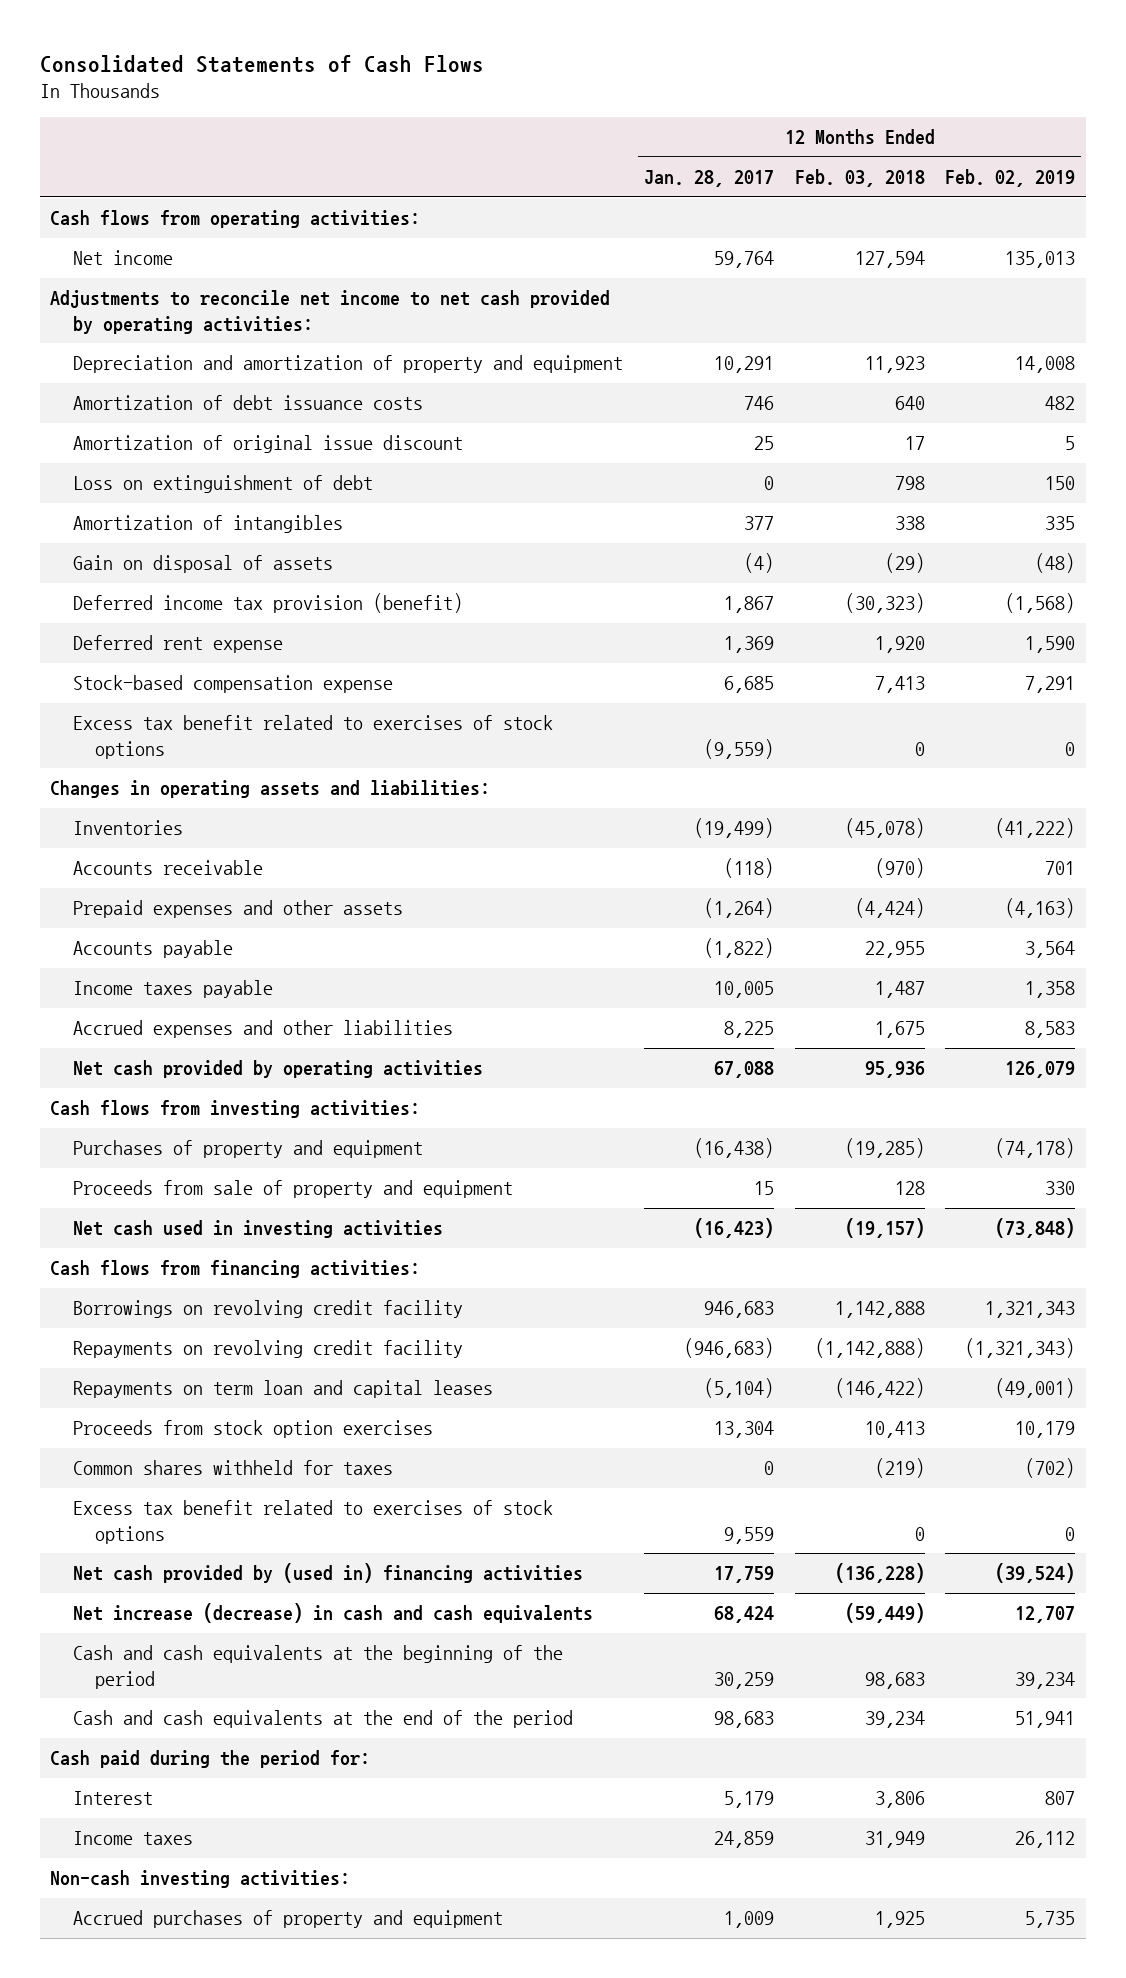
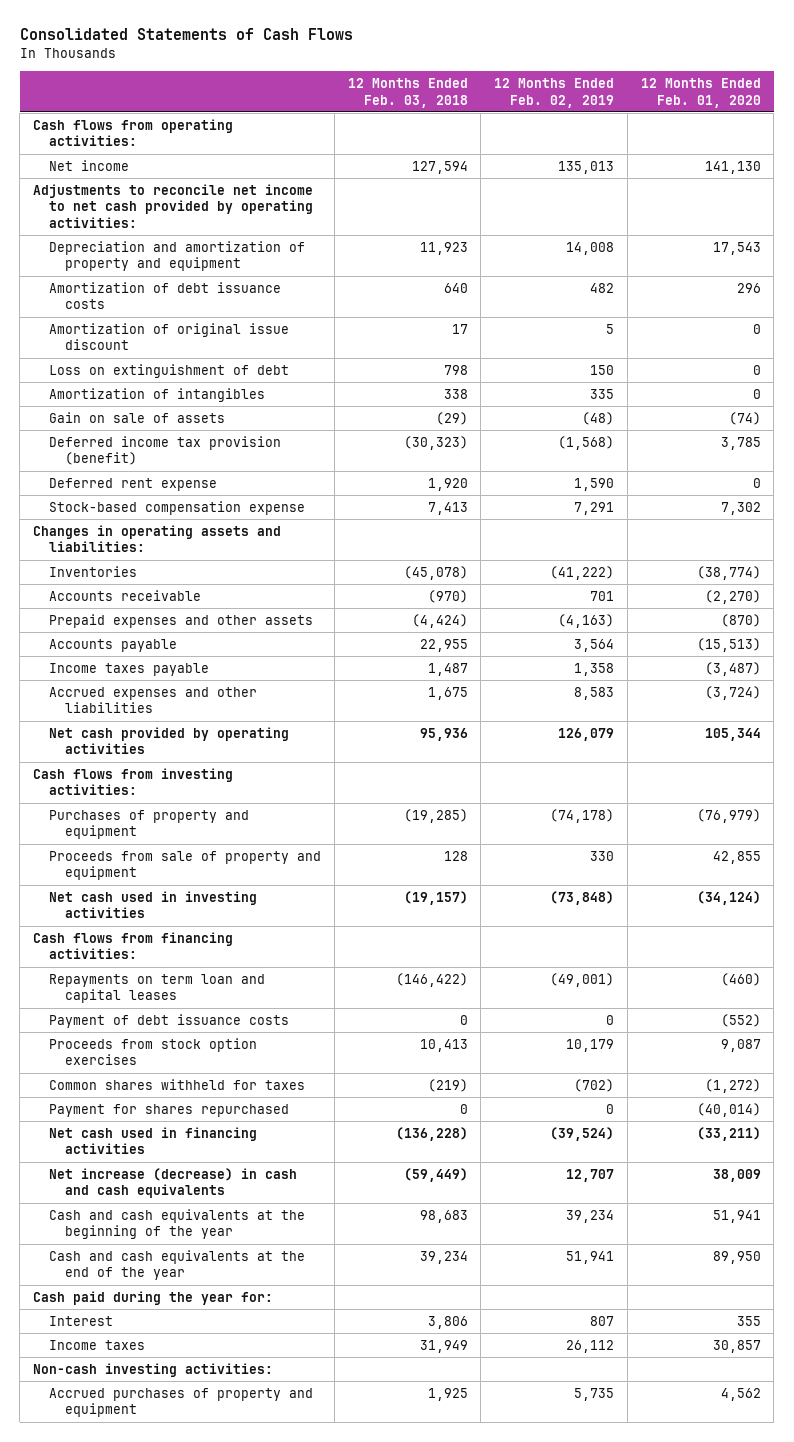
[643,170,774,188] Jan. 28, 2017 -> none
none -> [640,78,761,108] 12 Months Ended Feb. 01, 2020
[72,555,333,574] Gain on disposal of assets -> [49,411,226,423] Gain on sale of assets
[72,715,553,759] Excess tax benefit related to exercises of stock options -> none
[72,1300,463,1319] Borrowings on revolving credit facility -> none
[72,1340,463,1359] Repayments on revolving credit facility -> none
none -> [49,1013,290,1028] Payment of debt issuance costs
[72,1500,553,1544] Excess tax benefit related to exercises of stock options -> none
none -> [49,1103,290,1117] Payment for shares repurchased
[72,1563,583,1584] Net cash provided by (used in) financing activities -> [49,1126,258,1155] Net cash used in financing activities
[72,1645,563,1689] Cash and cash equivalents at the beginning of the period -> [49,1208,306,1240] Cash and cash equivalents at the beginning of the year
[72,1710,573,1729] Cash and cash equivalents at the end of the period -> [49,1249,306,1281] Cash and cash equivalents at the end of the year
[50,1750,371,1769] Cash paid during the period for: -> [32,1290,273,1305] Cash paid during the year for:

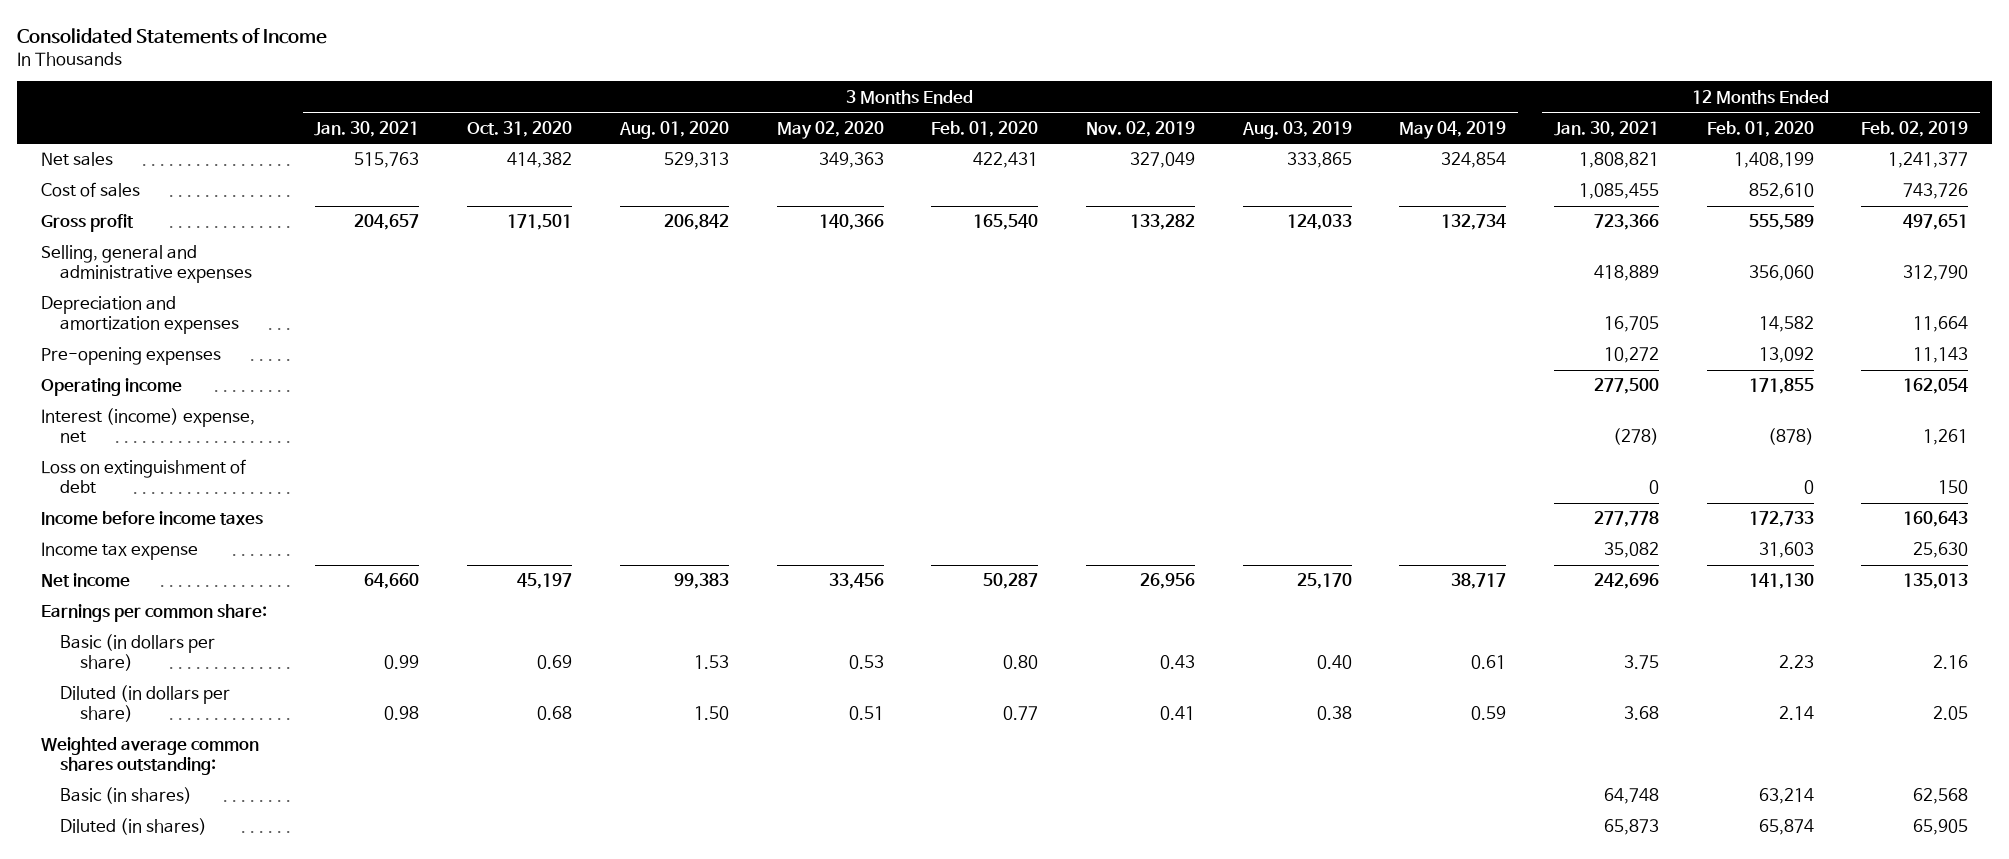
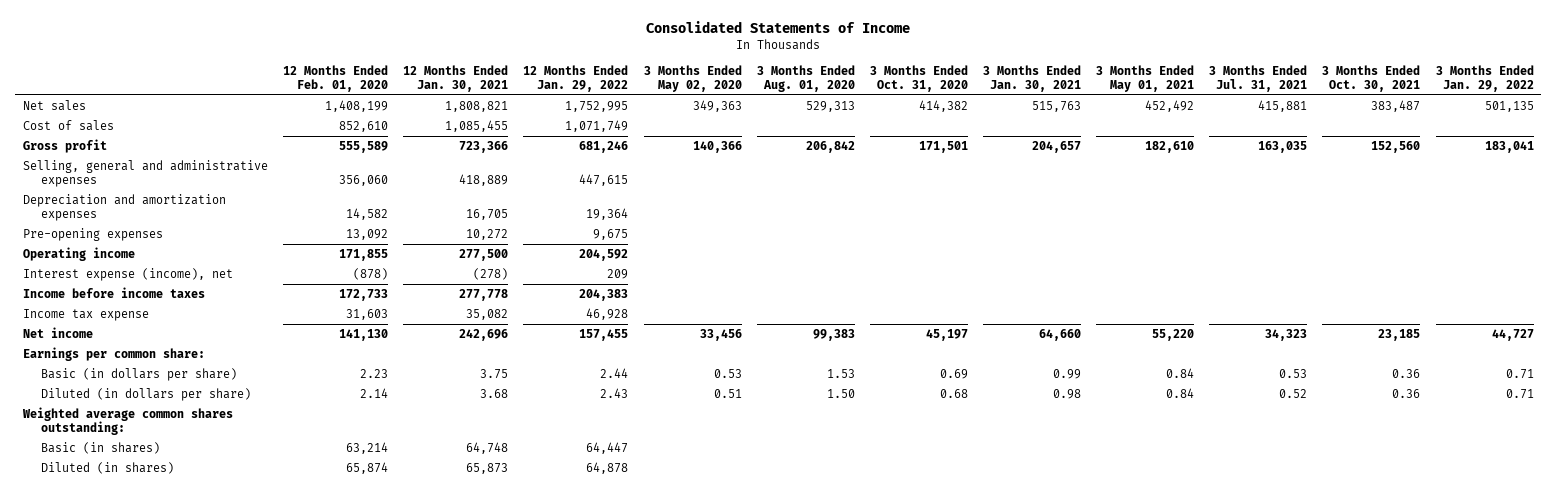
[931,120,1039,137] Feb. 01, 2020 -> none
[1085,120,1195,137] Nov. 02, 2019 -> none
[1241,120,1352,139] Aug. 03, 2019 -> none
[1399,120,1507,139] May 04, 2019 -> none
[1861,120,1969,137] Feb. 02, 2019 -> none
none -> [523,64,629,92] 12 Months Ended Jan. 29, 2022
none -> [1096,64,1195,92] 3 Months Ended May 01, 2021
none -> [1209,64,1308,92] 3 Months Ended Jul. 31, 2021
none -> [1322,64,1421,92] 3 Months Ended Oct. 30, 2021
none -> [1435,64,1534,92] 3 Months Ended Jan. 29, 2022
[40,459,246,495] Loss on extinguishment of debt -> none
[40,408,255,444] Interest (income) expense, net -> [23,267,234,281] Interest expense (income), net

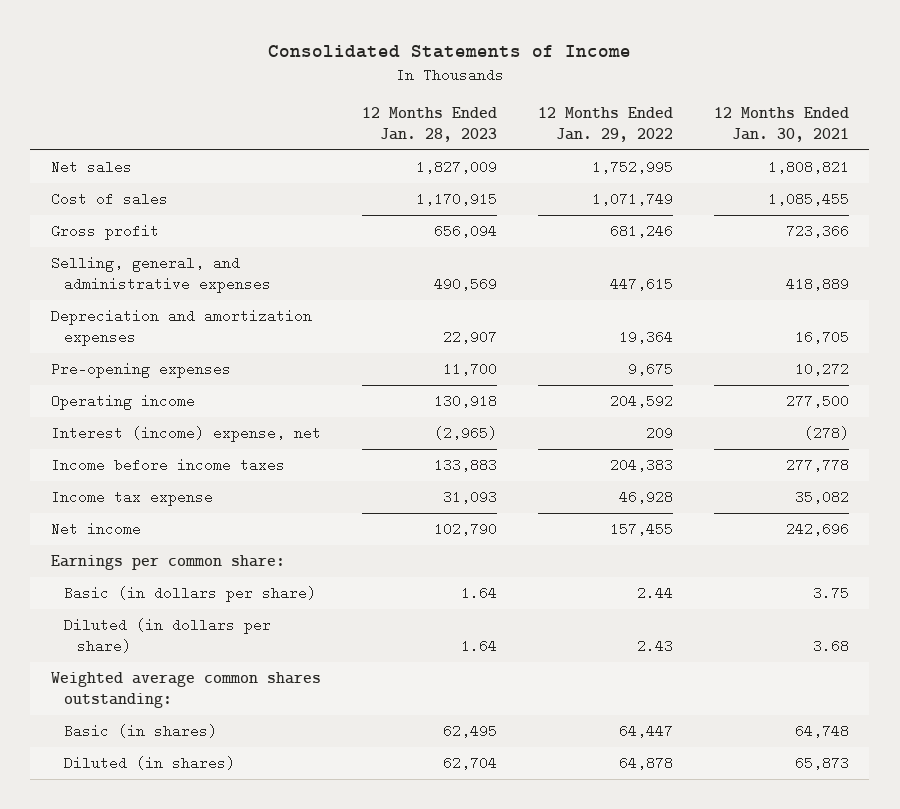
[283,64,389,92] 12 Months Ended Feb. 01, 2020 -> none
[643,64,742,92] 3 Months Ended May 02, 2020 -> none
[756,64,855,92] 3 Months Ended Aug. 01, 2020 -> none
[869,64,968,92] 3 Months Ended Oct. 31, 2020 -> none
[982,64,1081,92] 3 Months Ended Jan. 30, 2021 -> none
[1096,64,1195,92] 3 Months Ended May 01, 2021 -> none
[1209,64,1308,92] 3 Months Ended Jul. 31, 2021 -> none
[1322,64,1421,92] 3 Months Ended Oct. 30, 2021 -> none
[1435,64,1534,92] 3 Months Ended Jan. 29, 2022 -> none
none -> [361,106,497,143] 12 Months Ended Jan. 28, 2023
[23,159,269,188] Selling, general and administrative expenses -> [50,256,271,294] Selling, general, and administrative expenses
[23,267,234,281] Interest expense (income), net -> [50,426,321,443] Interest (income) expense, net

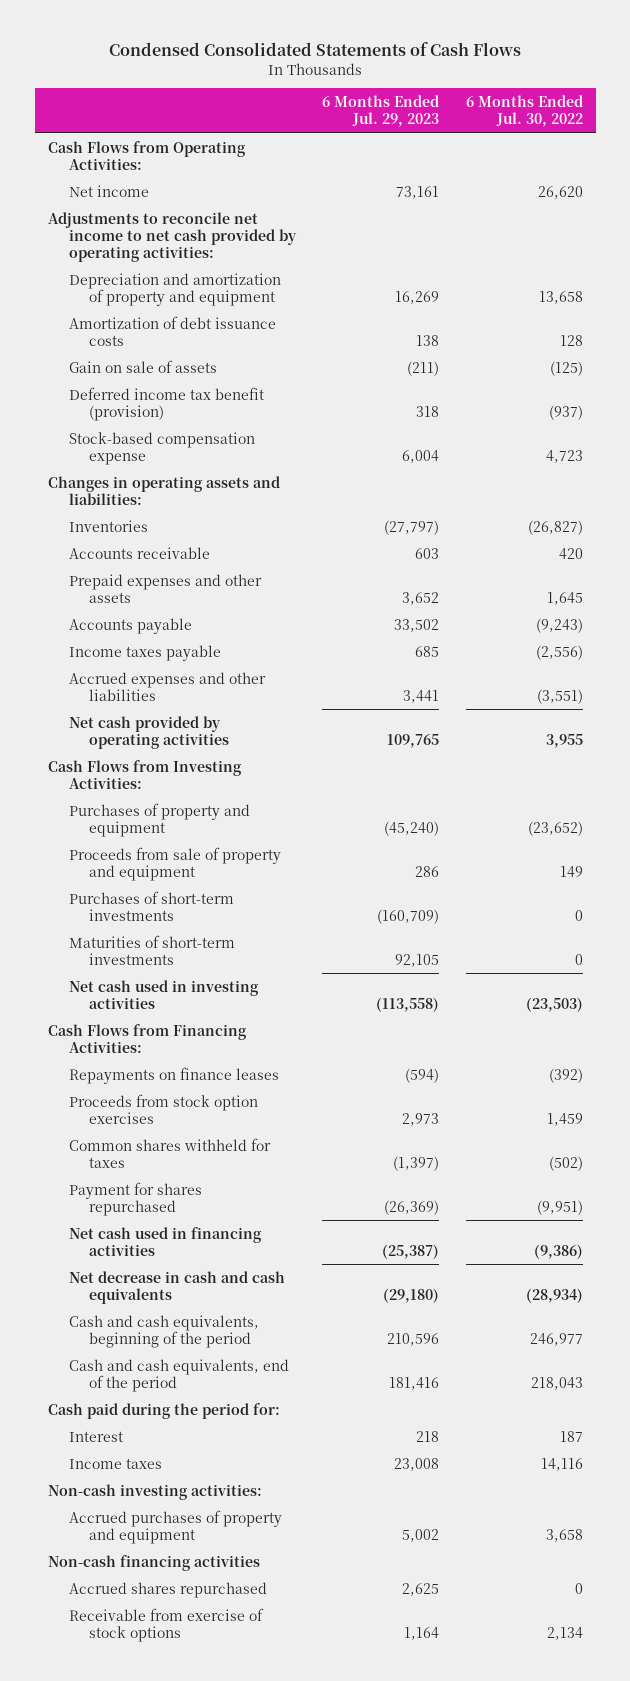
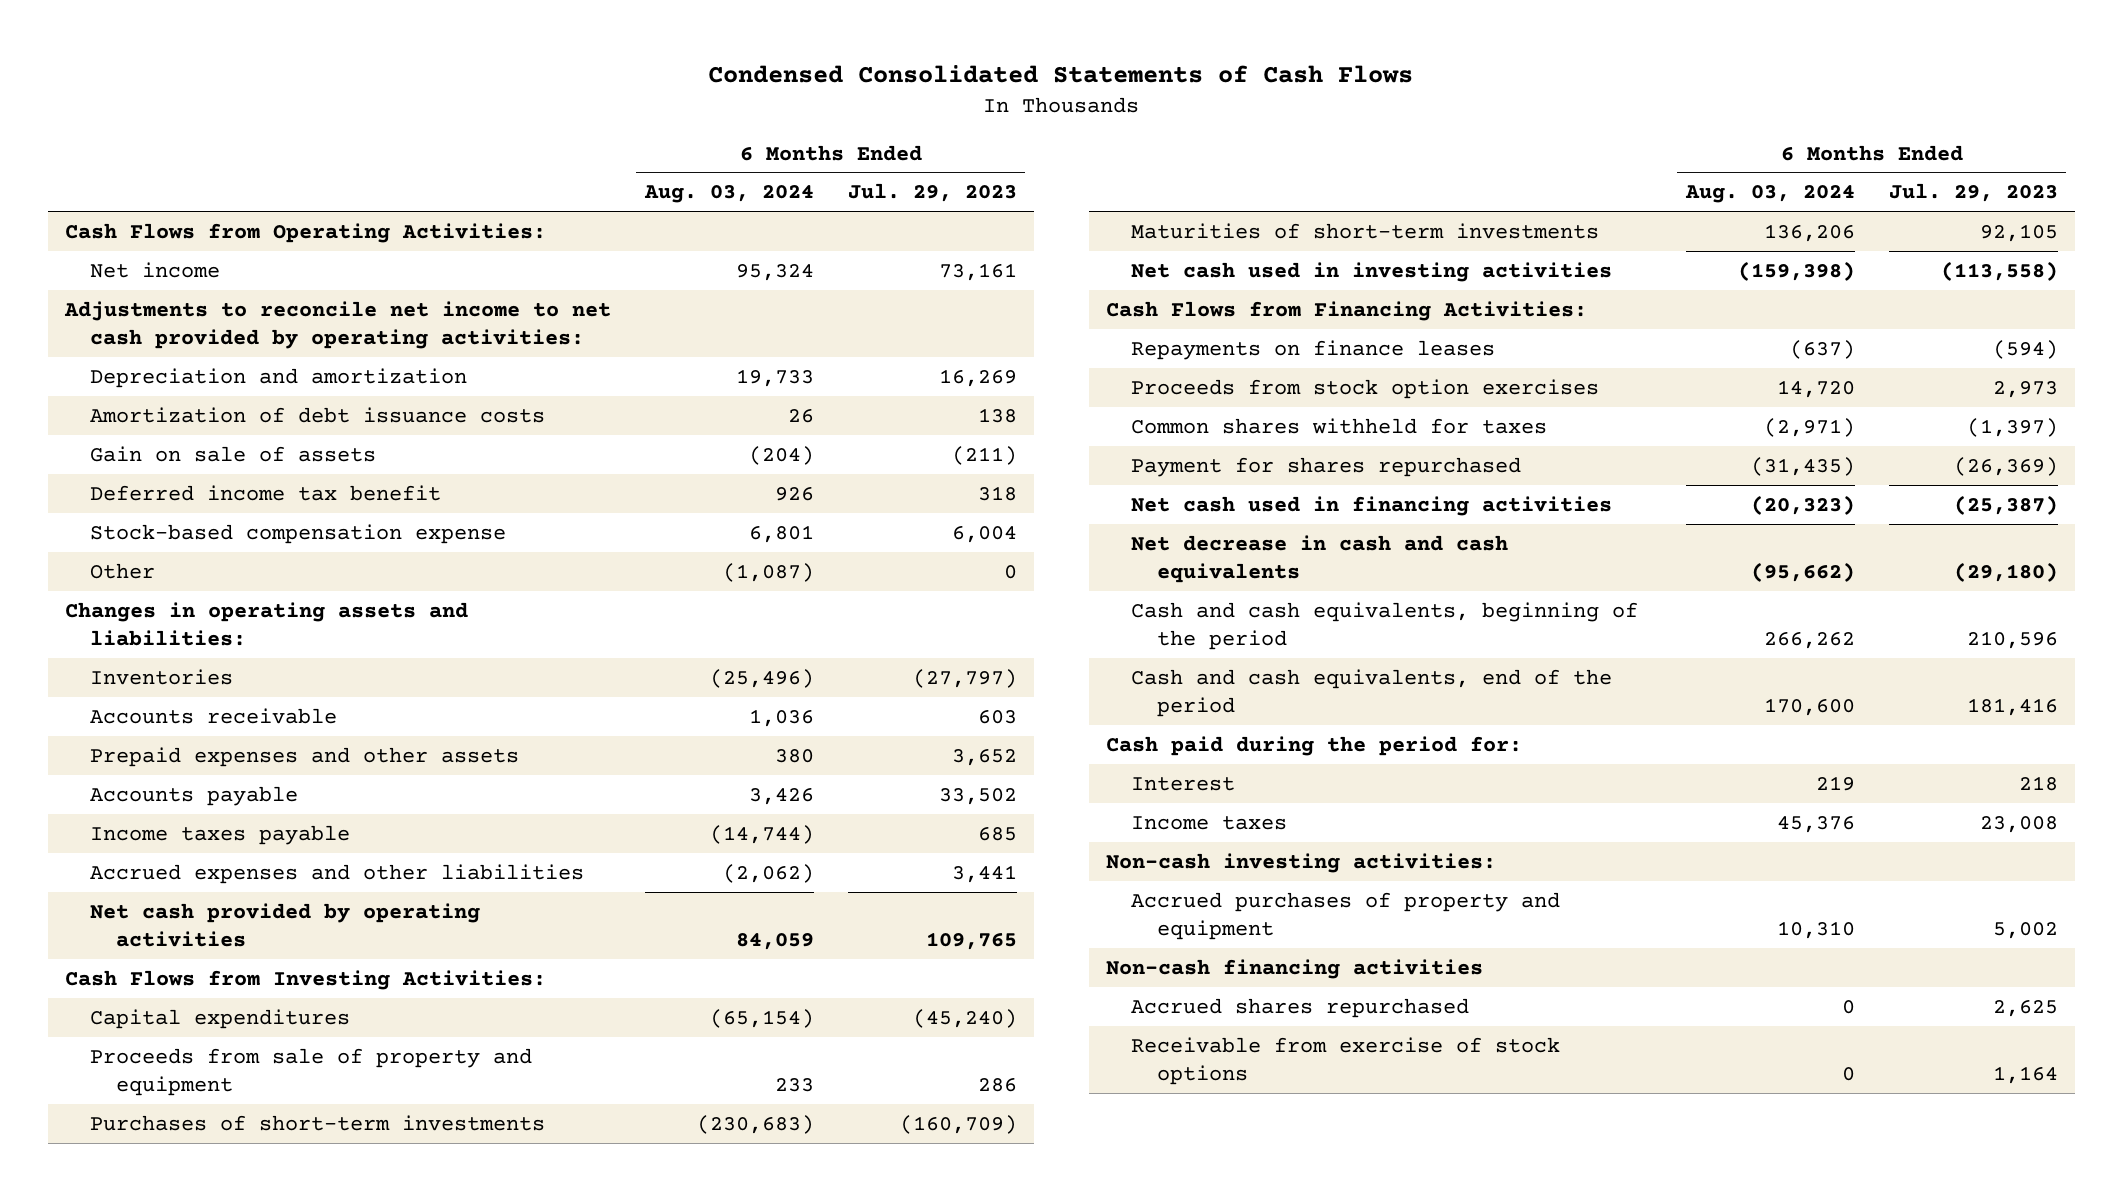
[465,94,583,128] 6 Months Ended Jul. 30, 2022 -> none
none -> [643,185,814,204] Aug. 03, 2024
[68,272,281,306] Depreciation and amortization of property and equipment -> [90,367,468,388] Depreciation and amortization
[68,386,264,421] Deferred income tax benefit (provision) -> [90,484,442,501] Deferred income tax benefit
none -> [90,562,156,579] Other
[68,802,250,837] Purchases of property and equipment -> [90,1008,351,1029] Capital expenditures

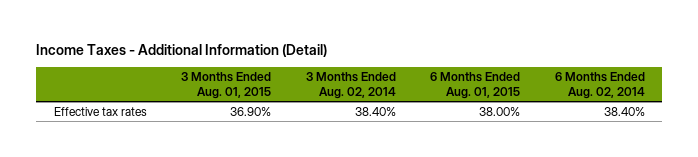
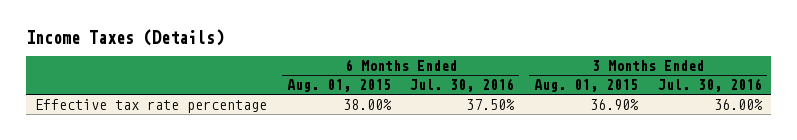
[36,44,328,58] Income Taxes - Additional Information (Detail) -> [25,29,224,47] Income Taxes (Details)
[305,72,396,100] 3 Months Ended Aug. 02, 2014 -> none
[554,72,645,100] 6 Months Ended Aug. 02, 2014 -> none
none -> [410,78,515,93] Jul. 30, 2016
none -> [657,78,762,93] Jul. 30, 2016
[53,106,147,116] Effective tax rates -> [35,99,268,114] Effective tax rate percentage

